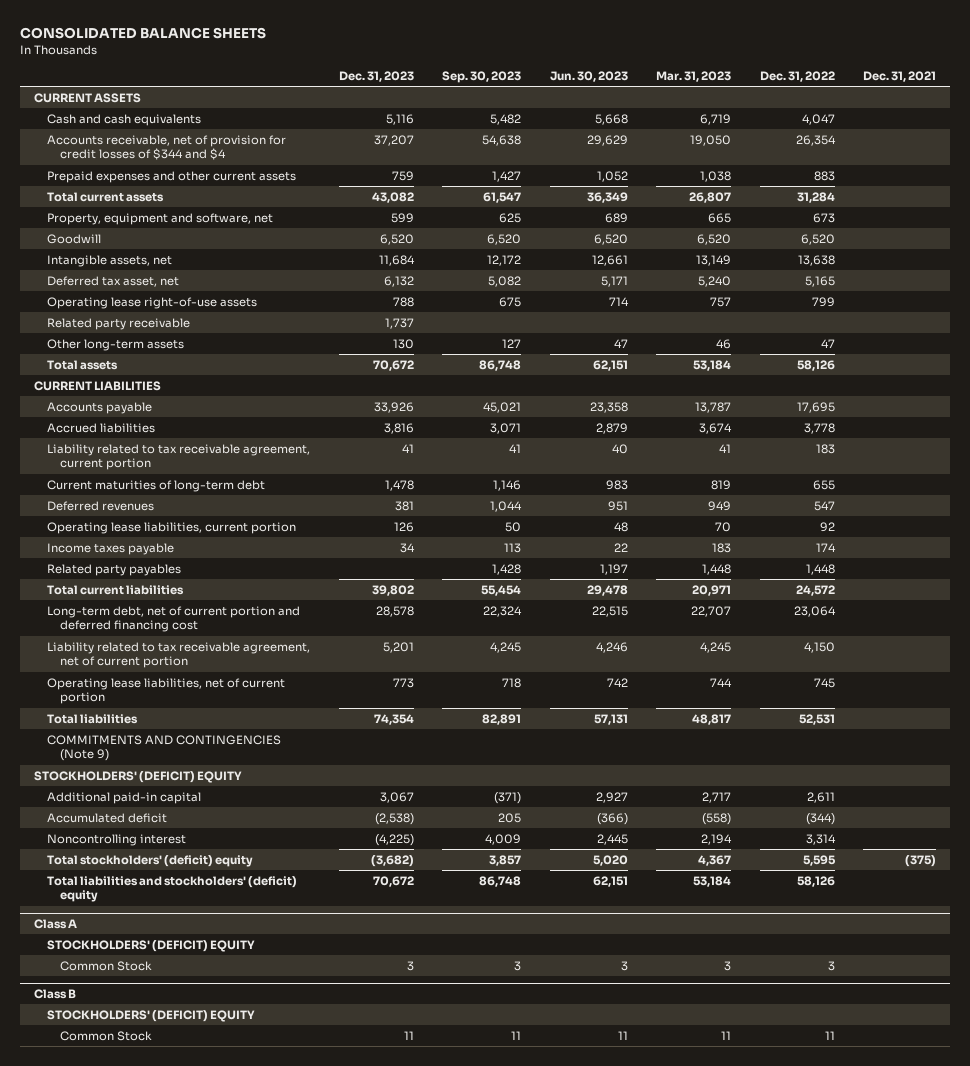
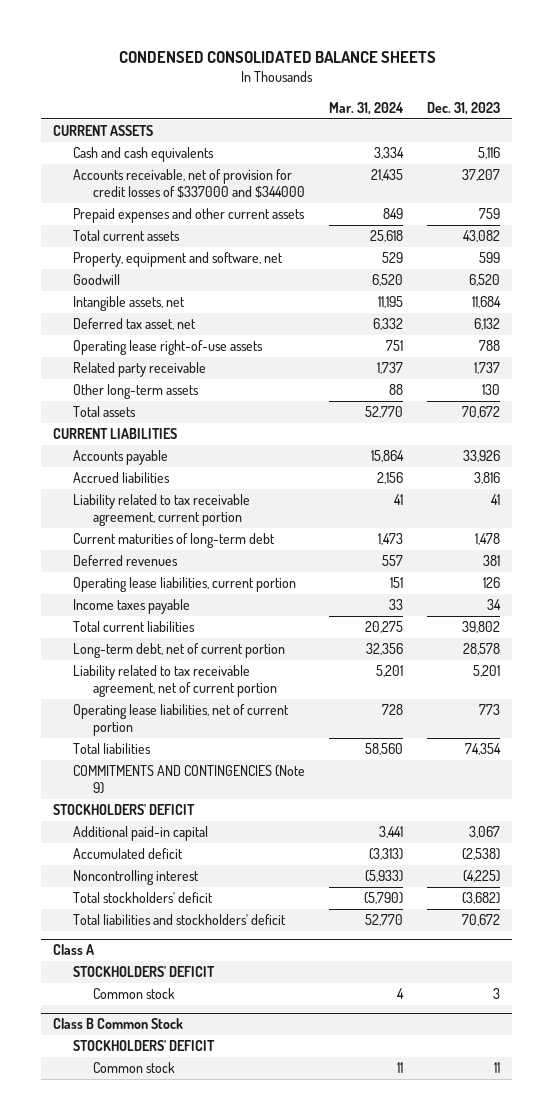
[19,27,266,40] CONSOLIDATED BALANCE SHEETS -> [118,51,436,64] CONDENSED CONSOLIDATED BALANCE SHEETS
[442,71,522,84] Sep. 30, 2023 -> none
[549,71,628,83] Jun. 30, 2023 -> none
[656,71,732,83] Mar. 31, 2023 -> none
[759,71,835,83] Dec. 31, 2022 -> none
[863,71,937,83] Dec. 31, 2021 -> none
none -> [329,101,405,115] Mar. 31, 2024
[46,134,286,161] Accounts receivable, net of provision for credit losses of $344 and $4 -> [73,169,306,198] Accounts receivable, net of provision for credit losses of $337000 and $344000
[46,563,181,576] Related party payables -> none
[46,605,300,633] Long-term debt, net of current portion and deferred financing cost -> [73,643,286,659] Long-term debt, net of current portion
[34,770,243,783] STOCKHOLDERS' (DEFICIT) EQUITY -> [52,804,195,816] STOCKHOLDERS' DEFICIT
[46,854,253,867] Total stockholders' (deficit) equity -> [73,892,214,904] Total stockholders' deficit
[46,875,297,903] Total liabilities and stockholders' (deficit) equity -> [73,914,287,926] Total liabilities and stockholders' deficit
[46,939,255,952] STOCKHOLDERS' (DEFICIT) EQUITY -> [73,966,216,978] STOCKHOLDERS' DEFICIT
[59,960,152,971] Common Stock -> [93,988,176,1000] Common stock
[34,989,77,1000] Class B -> [52,1018,183,1030] Class B Common Stock
[46,1009,255,1022] STOCKHOLDERS' (DEFICIT) EQUITY -> [73,1040,216,1052] STOCKHOLDERS' DEFICIT
[59,1030,152,1041] Common Stock -> [93,1062,176,1074] Common stock

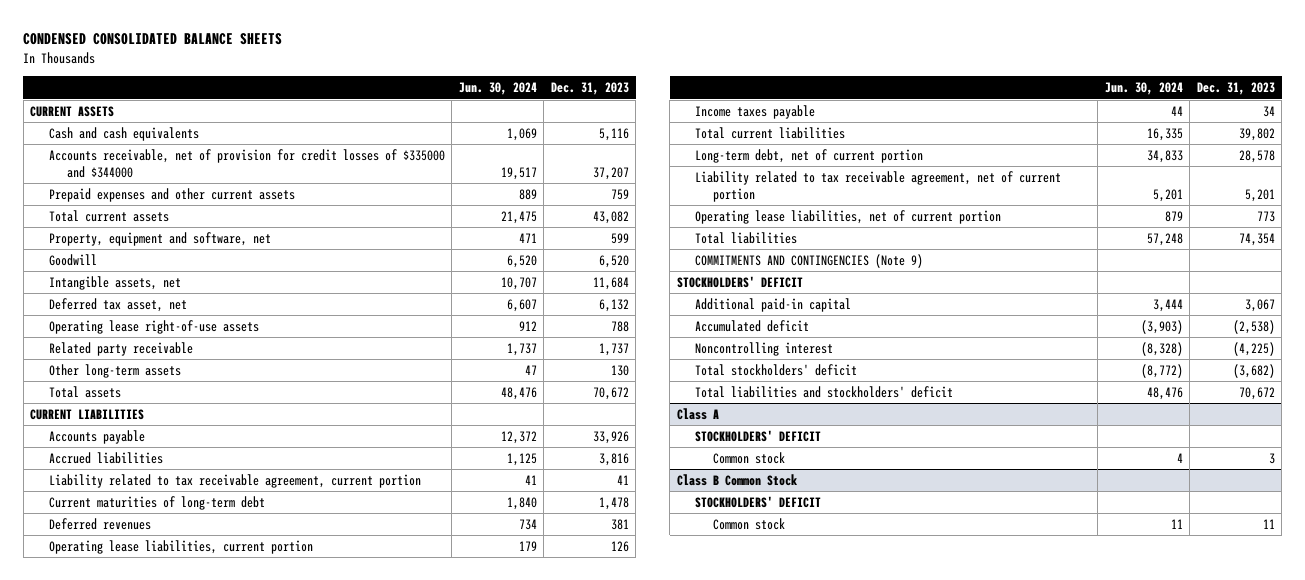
[329,101,405,115] Mar. 31, 2024 -> none
none -> [458,82,537,96] Jun. 30, 2024
[73,169,306,198] Accounts receivable, net of provision for credit losses of $337000 and $344000 -> [48,148,445,179] Accounts receivable, net of provision for credit losses of $335000 and $344000

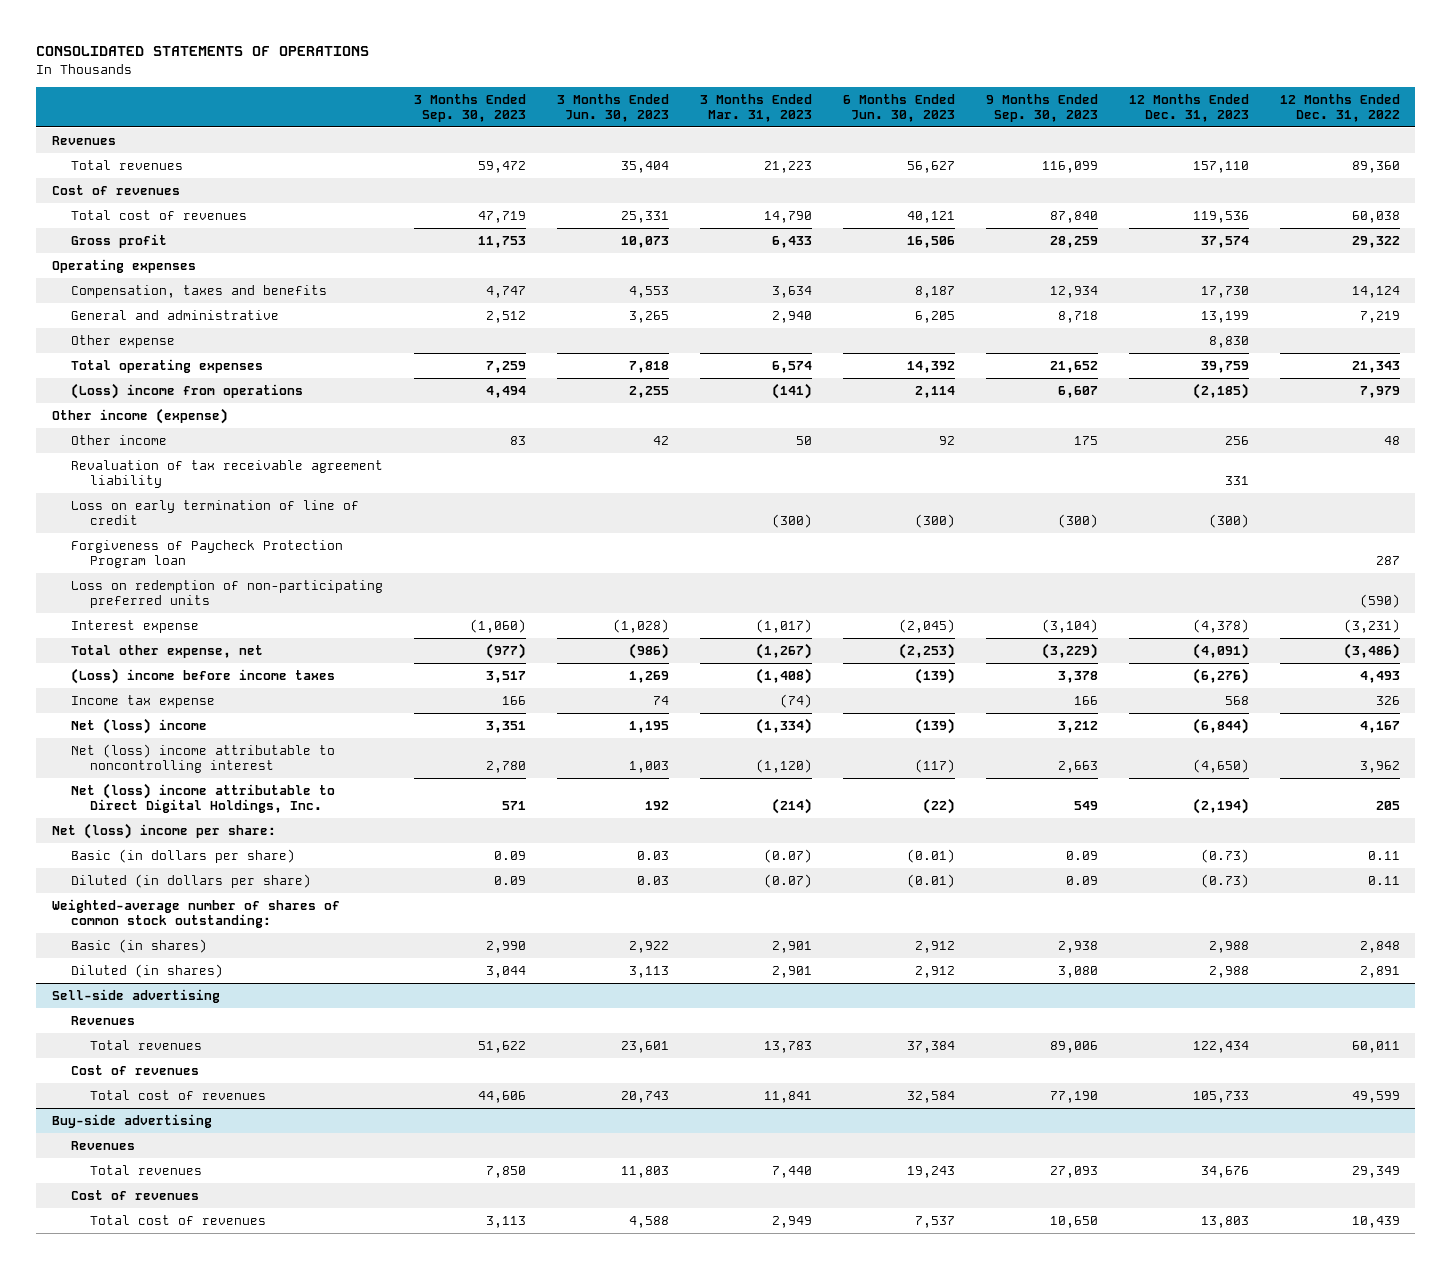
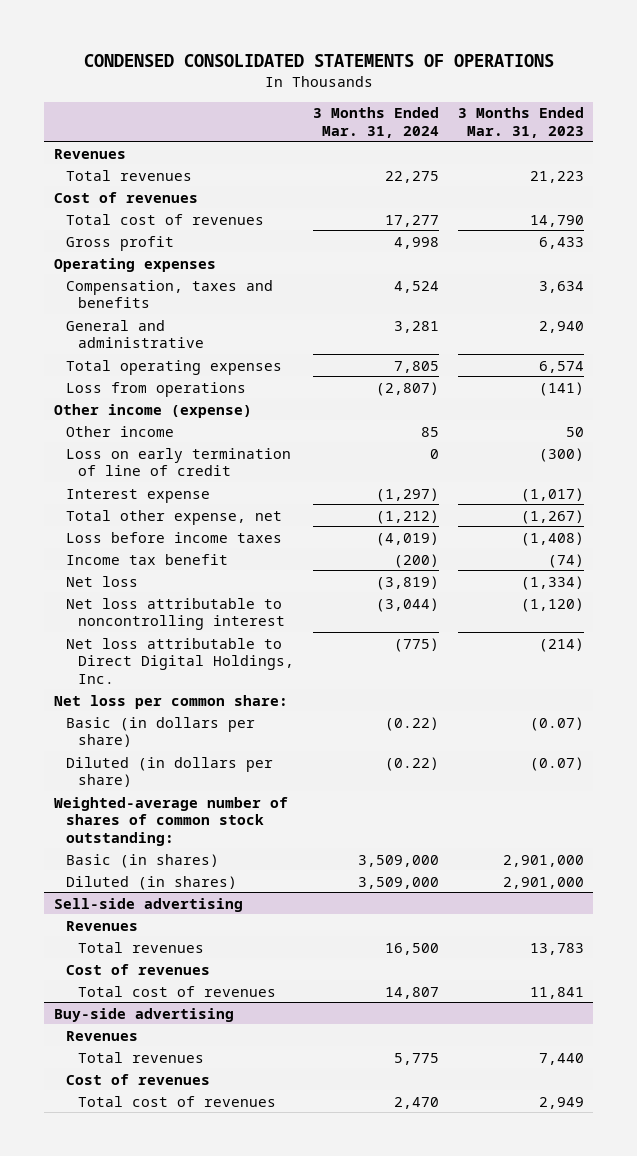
[36,46,370,57] CONSOLIDATED STATEMENTS OF OPERATIONS -> [83,53,554,67] CONDENSED CONSOLIDATED STATEMENTS OF OPERATIONS
[413,93,526,123] 3 Months Ended Sep. 30, 2023 -> none
[556,93,669,123] 3 Months Ended Jun. 30, 2023 -> none
[842,93,955,123] 6 Months Ended Jun. 30, 2023 -> none
[985,93,1098,123] 9 Months Ended Sep. 30, 2023 -> none
[1128,93,1249,123] 12 Months Ended Dec. 31, 2023 -> none
[1279,93,1400,123] 12 Months Ended Dec. 31, 2022 -> none
none -> [312,107,439,138] 3 Months Ended Mar. 31, 2024
[70,334,175,348] Other expense -> none
[70,382,303,399] (Loss) income from operations -> [65,381,246,397] Loss from operations
[70,459,383,489] Revaluation of tax receivable agreement liability -> none
[70,539,343,569] Forgiveness of Paycheck Protection Program loan -> none
[70,579,383,609] Loss on redemption of non-participating preferred units -> none
[70,667,335,684] (Loss) income before income taxes -> [65,531,282,543] Loss before income taxes
[70,694,215,708] Income tax expense -> [65,553,228,565] Income tax benefit
[70,717,207,734] Net (loss) income -> [65,575,138,587] Net loss
[70,743,335,774] Net (loss) income attributable to noncontrolling interest -> [65,597,285,631] Net loss attributable to noncontrolling interest
[70,782,335,814] Net (loss) income attributable to Direct Digital Holdings, Inc. -> [65,637,294,684] Net loss attributable to Direct Digital Holdings, Inc.
[51,822,276,839] Net (loss) income per share: -> [53,694,288,709] Net loss per common share:
[771,940,812,953] 2,901 -> [502,854,584,867] 2,901,000
[771,965,812,978] 2,901 -> [502,876,584,889] 2,901,000

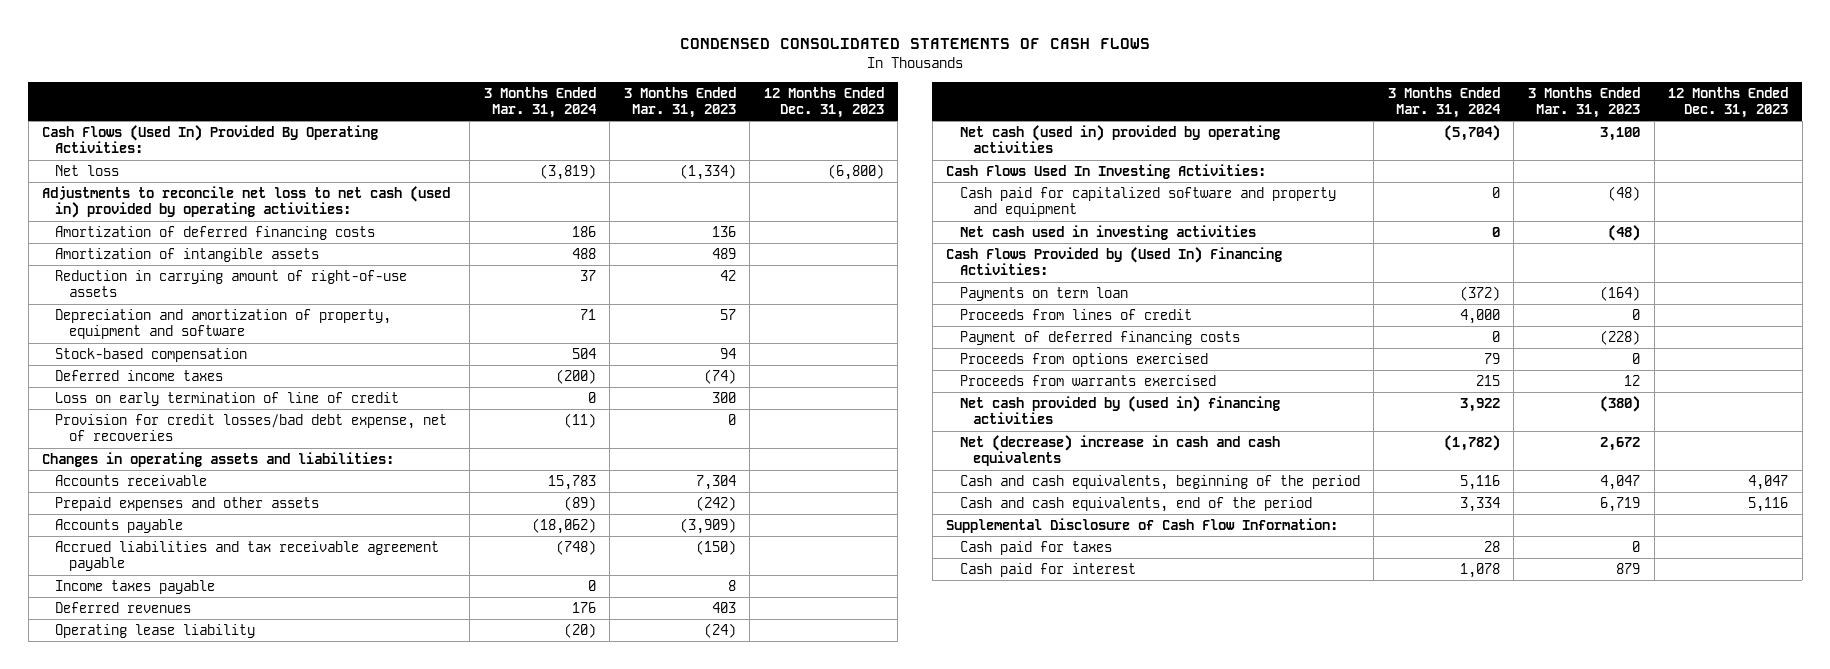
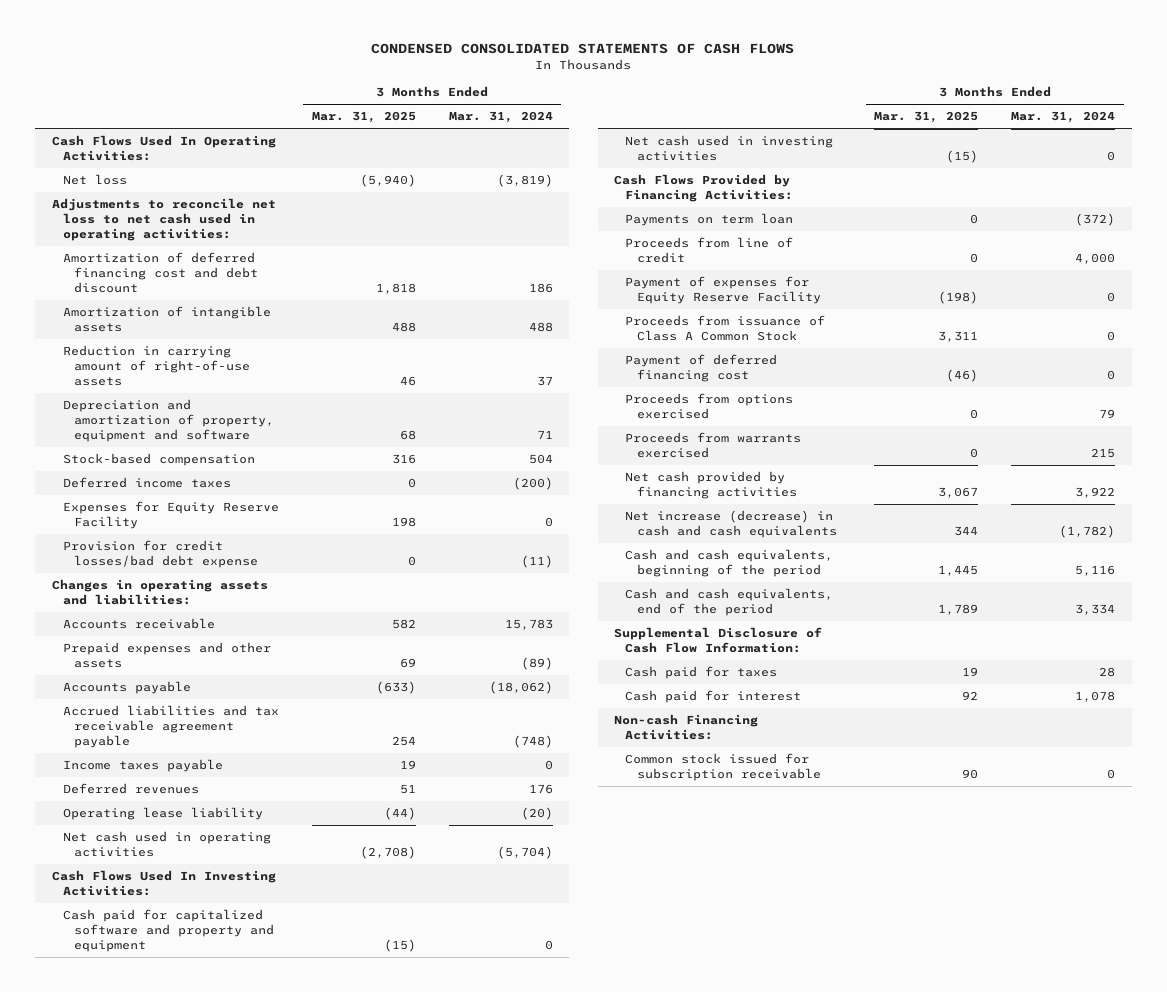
[623,86,736,119] 3 Months Ended Mar. 31, 2023 -> none
[763,86,884,119] 12 Months Ended Dec. 31, 2023 -> none
none -> [311,111,416,124] Mar. 31, 2025
[42,124,379,154] Cash Flows (Used In) Provided By Operating Activities: -> [51,135,276,161] Cash Flows Used In Operating Activities:
[42,185,451,219] Adjustments to reconcile net loss to net cash (used in) provided by operating activities: -> [51,198,276,241] Adjustments to reconcile net loss to net cash used in operating activities:
[55,225,376,240] Amortization of deferred financing costs -> [62,252,258,293] Amortization of deferred financing cost and debt discount
[55,391,400,406] Loss on early termination of line of credit -> none
none -> [62,501,279,529] Expenses for Equity Reserve Facility
[55,413,448,442] Provision for credit losses/bad debt expense, net of recoveries -> [62,540,258,568] Provision for credit losses/bad debt expense
[959,124,1280,154] Net cash (used in) provided by operating activities -> [62,831,271,857] Net cash used in operating activities
[946,246,1283,276] Cash Flows Provided by (Used In) Financing Activities: -> [614,174,794,202] Cash Flows Provided by Financing Activities:
[959,308,1192,320] Proceeds from lines of credit -> [625,237,794,263] Proceeds from line of credit
none -> [625,276,821,304] Payment of expenses for Equity Reserve Facility
none -> [625,315,826,341] Proceeds from issuance of Class A Common Stock
[959,330,1240,345] Payment of deferred financing costs -> [625,354,778,382] Payment of deferred financing cost
[959,395,1280,425] Net cash provided by (used in) financing activities -> [625,471,797,499] Net cash provided by financing activities
[959,434,1280,467] Net (decrease) increase in cash and cash equivalents -> [625,510,837,538] Net increase (decrease) in cash and cash equivalents
none -> [614,714,759,740] Non-cash Financing Activities:
none -> [625,753,821,781] Common stock issued for subscription receivable

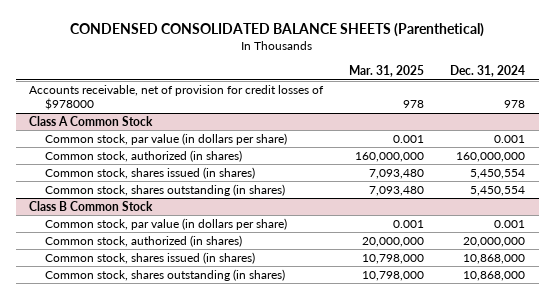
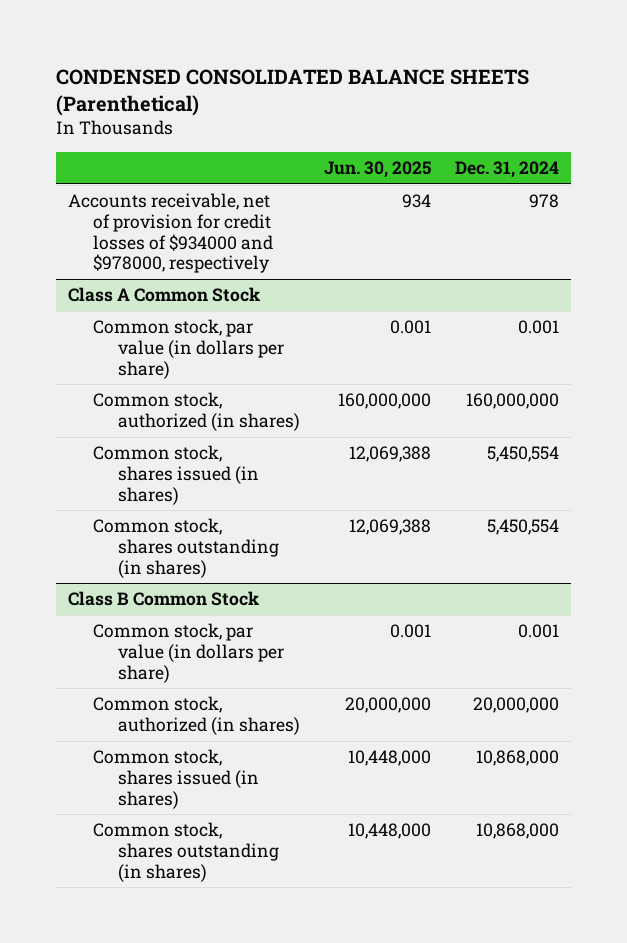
[349,65,425,78] Mar. 31, 2025 -> none
none -> [324,161,432,179] Jun. 30, 2025
[29,84,325,111] Accounts receivable, net of provision for credit losses of $978000 -> [68,193,274,274] Accounts receivable, net of provision for credit losses of $934000 and $978000, respectively

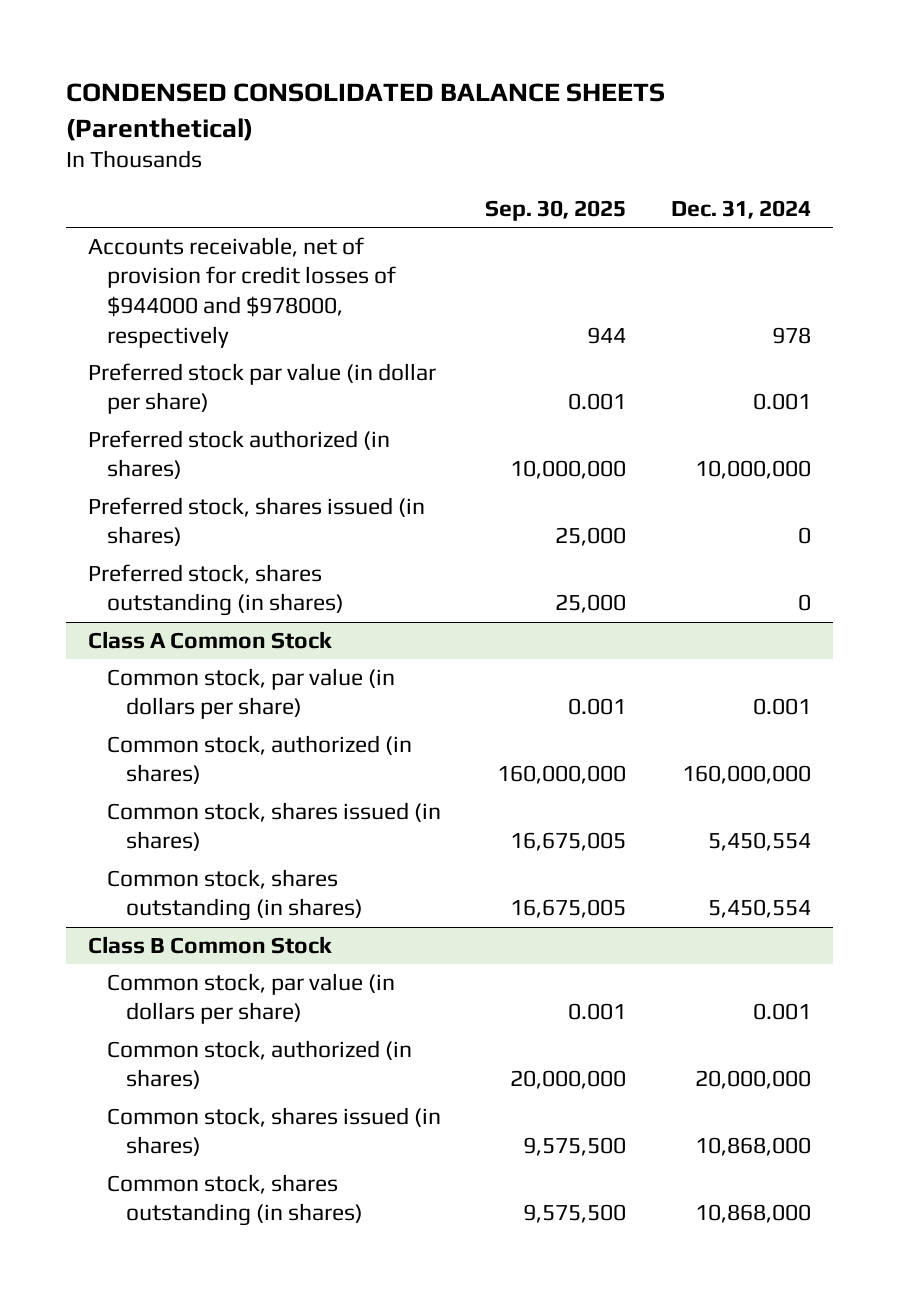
[324,161,432,179] Jun. 30, 2025 -> none
none -> [485,200,627,222] Sep. 30, 2025
[68,193,274,274] Accounts receivable, net of provision for credit losses of $934000 and $978000, respectively -> [87,236,396,348] Accounts receivable, net of provision for credit losses of $944000 and $978000, respectively
none -> [87,362,436,415] Preferred stock par value (in dollar per share)
none -> [87,429,390,480] Preferred stock authorized (in shares)
none -> [87,496,425,547] Preferred stock, shares issued (in shares)
none -> [87,563,344,617] Preferred stock, shares outstanding (in shares)

